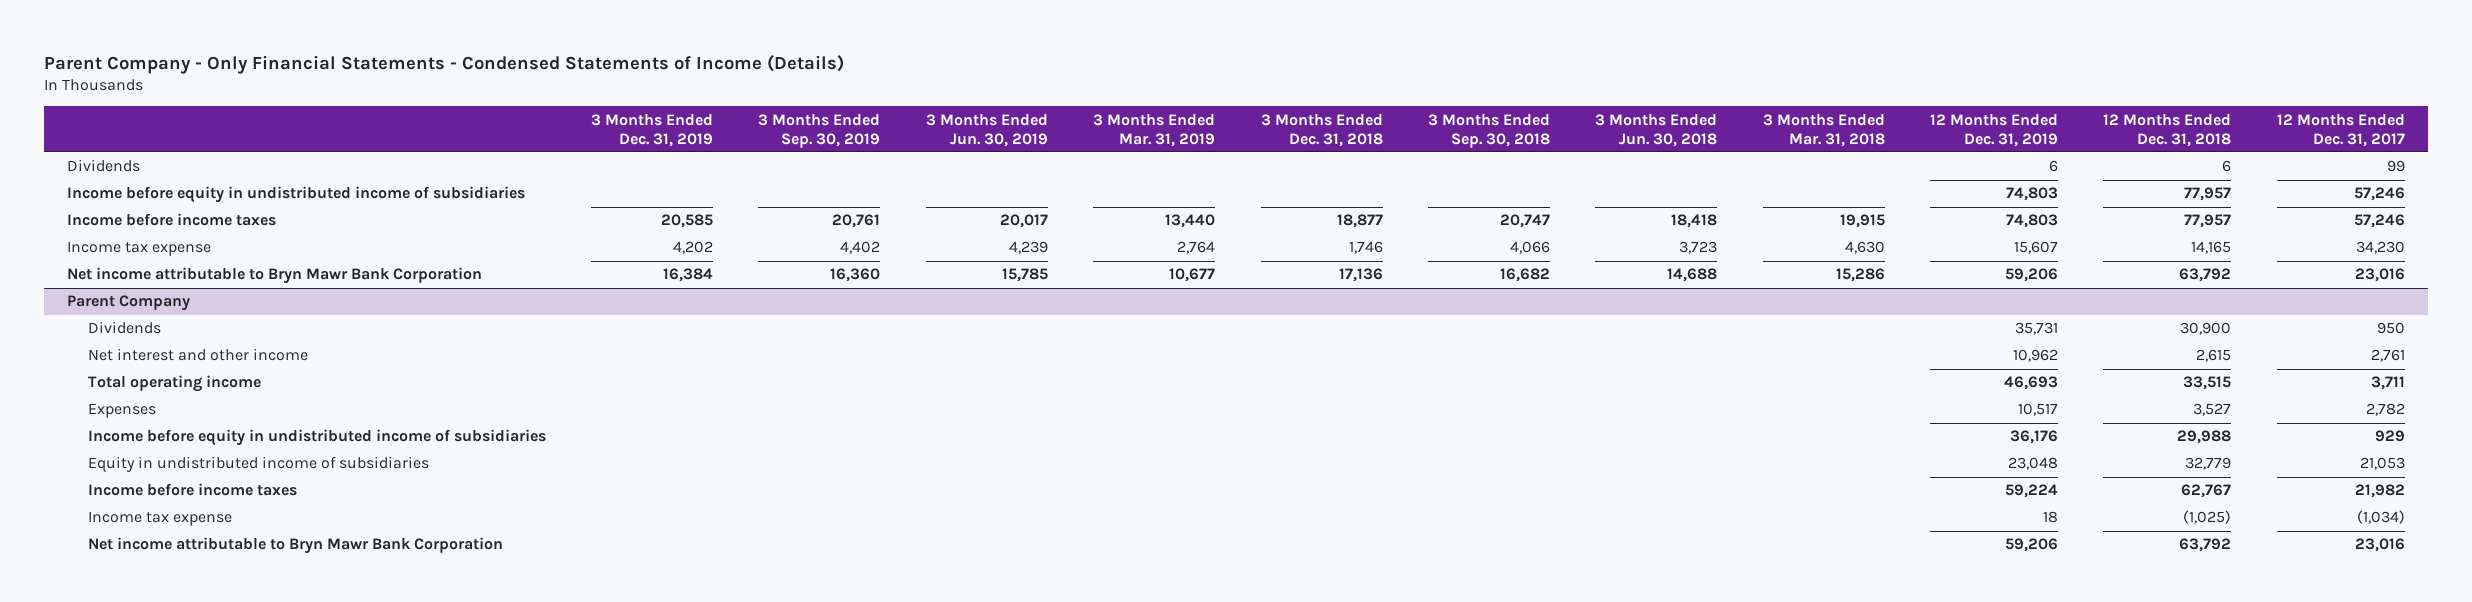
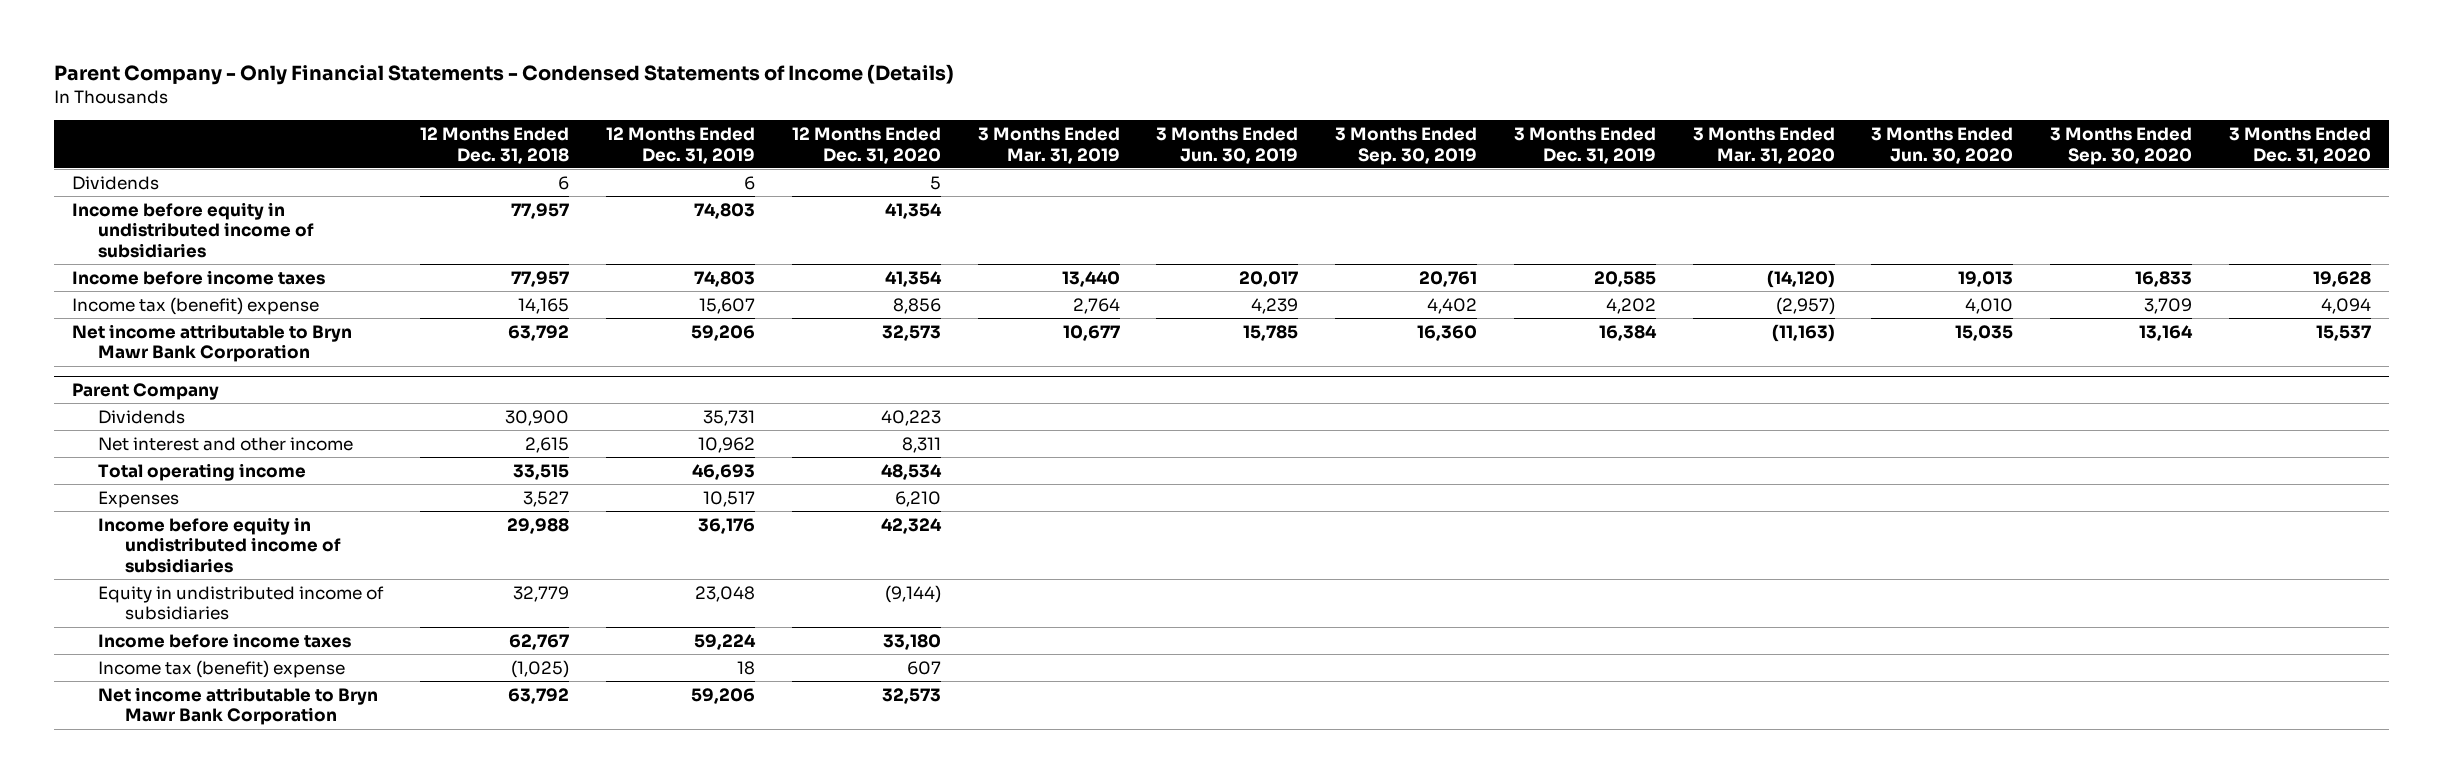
[1260,113,1383,147] 3 Months Ended Dec. 31, 2018 -> none
[1427,113,1550,148] 3 Months Ended Sep. 30, 2018 -> none
[1595,113,1718,147] 3 Months Ended Jun. 30, 2018 -> none
[1762,113,1885,147] 3 Months Ended Mar. 31, 2018 -> none
[2276,113,2405,147] 12 Months Ended Dec. 31, 2017 -> none
none -> [791,126,941,164] 12 Months Ended Dec. 31, 2020
none -> [1692,126,1835,164] 3 Months Ended Mar. 31, 2020
none -> [1871,126,2014,164] 3 Months Ended Jun. 30, 2020
none -> [2050,126,2193,165] 3 Months Ended Sep. 30, 2020
none -> [2228,126,2371,164] 3 Months Ended Dec. 31, 2020
[66,241,211,257] Income tax expense -> [72,296,320,315] Income tax (benefit) expense
[87,511,232,527] Income tax expense -> [98,659,346,678] Income tax (benefit) expense

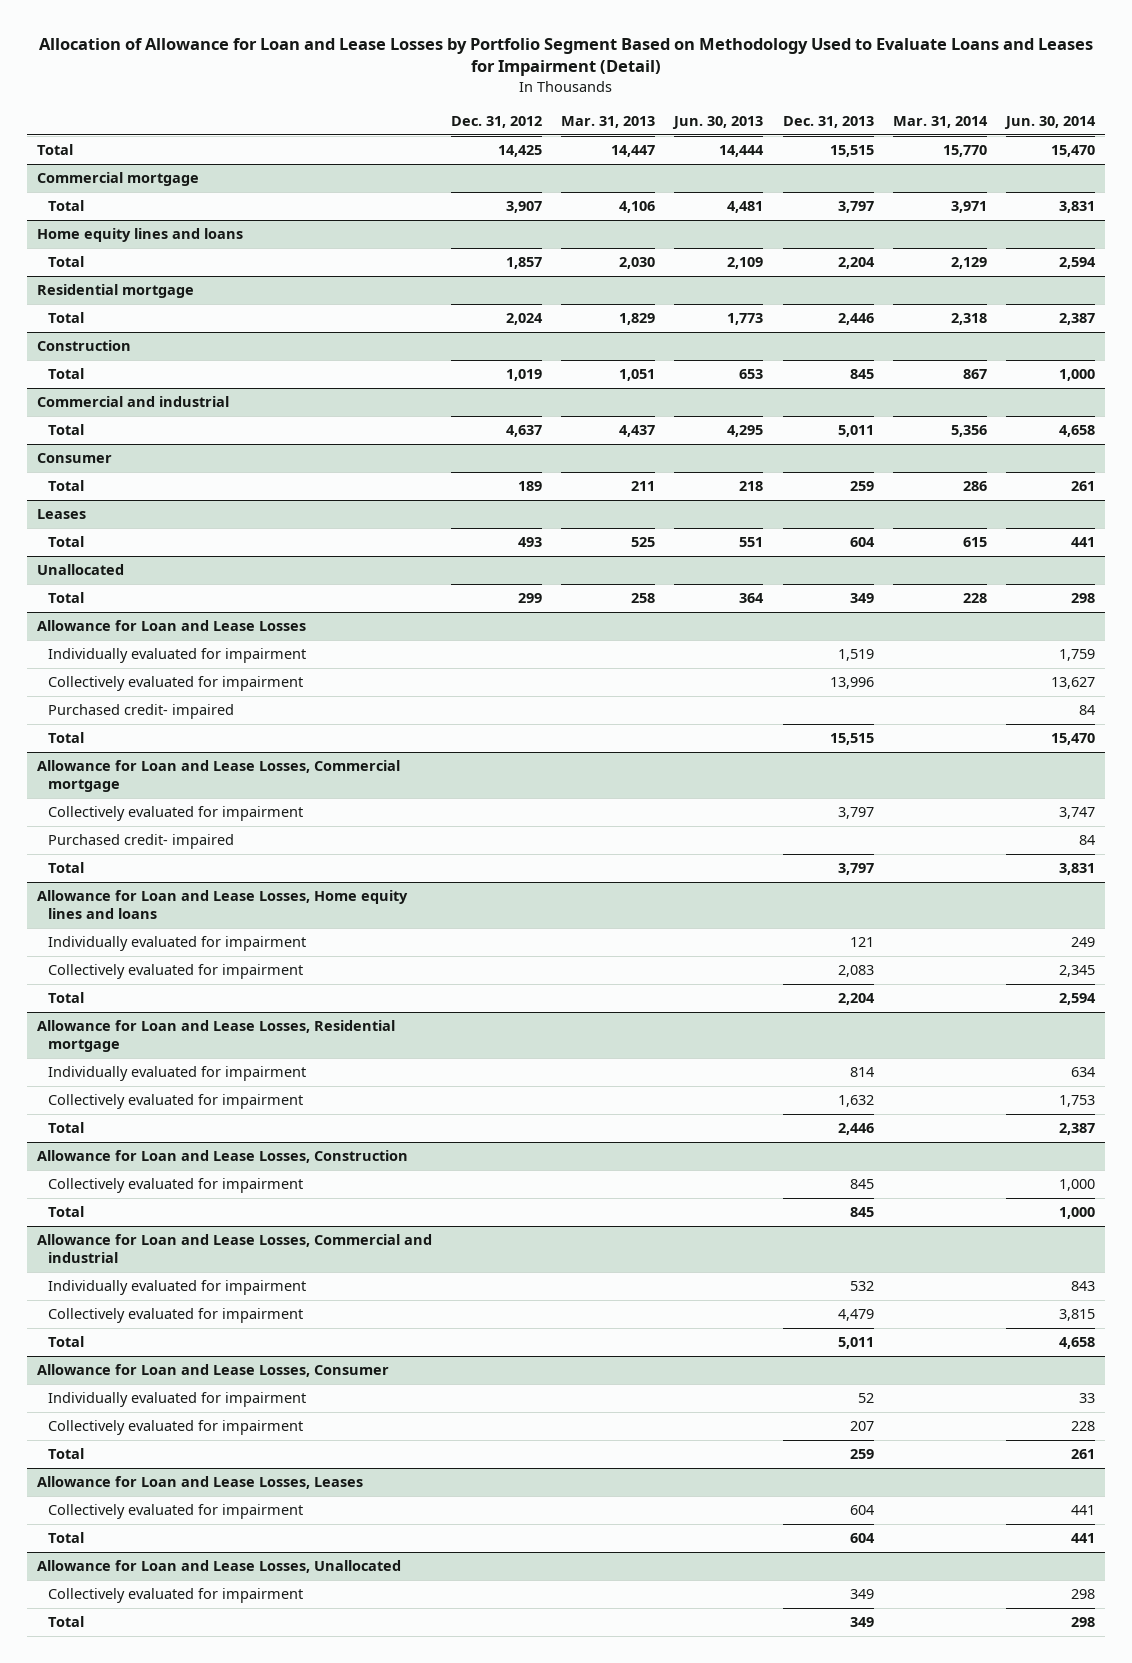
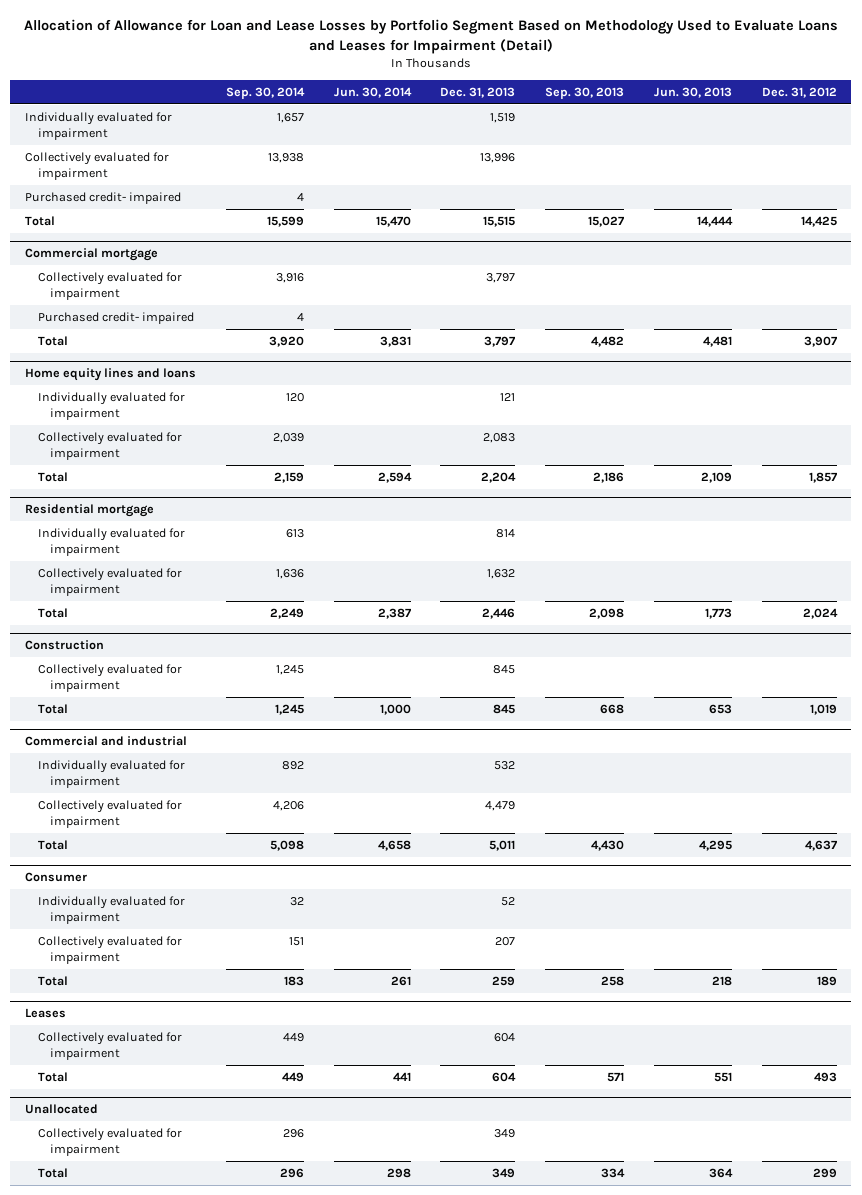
[561,115,656,128] Mar. 31, 2013 -> none
[892,115,988,128] Mar. 31, 2014 -> none
none -> [225,86,305,99] Sep. 30, 2014
none -> [545,86,625,99] Sep. 30, 2013
none -> [25,111,173,141] Individually evaluated for impairment
none -> [25,151,170,181] Collectively evaluated for impairment
none -> [25,191,182,204] Purchased credit- impaired
none -> [37,271,182,301] Collectively evaluated for impairment
none -> [37,311,194,324] Purchased credit- impaired
none -> [37,391,185,421] Individually evaluated for impairment
none -> [37,431,182,461] Collectively evaluated for impairment
none -> [37,527,185,557] Individually evaluated for impairment
none -> [37,567,182,597] Collectively evaluated for impairment
none -> [37,663,182,693] Collectively evaluated for impairment
none -> [37,759,185,789] Individually evaluated for impairment
none -> [37,799,182,829] Collectively evaluated for impairment
none -> [37,895,185,925] Individually evaluated for impairment
none -> [37,935,182,965] Collectively evaluated for impairment
none -> [37,1031,182,1061] Collectively evaluated for impairment
none -> [37,1127,182,1157] Collectively evaluated for impairment
[36,620,306,632] Allowance for Loan and Lease Losses -> none
[48,648,307,664] Individually evaluated for impairment -> none
[48,676,304,692] Collectively evaluated for impairment -> none
[48,704,235,720] Purchased credit- impaired -> none
[48,732,85,744] Total -> none
[36,760,400,793] Allowance for Loan and Lease Losses, Commercial mortgage -> none
[48,806,304,822] Collectively evaluated for impairment -> none
[48,834,235,850] Purchased credit- impaired -> none
[48,862,85,874] Total -> none
[36,890,408,920] Allowance for Loan and Lease Losses, Home equity lines and loans -> none
[48,936,307,952] Individually evaluated for impairment -> none
[48,964,304,980] Collectively evaluated for impairment -> none
[48,992,85,1004] Total -> none
[36,1020,395,1053] Allowance for Loan and Lease Losses, Residential mortgage -> none
[48,1066,307,1082] Individually evaluated for impairment -> none
[48,1094,304,1110] Collectively evaluated for impairment -> none
[48,1122,85,1134] Total -> none
[36,1150,408,1164] Allowance for Loan and Lease Losses, Construction -> none
[48,1178,304,1194] Collectively evaluated for impairment -> none
[48,1206,85,1218] Total -> none
[36,1234,432,1264] Allowance for Loan and Lease Losses, Commercial and industrial -> none
[48,1280,307,1296] Individually evaluated for impairment -> none
[48,1308,304,1324] Collectively evaluated for impairment -> none
[48,1336,85,1348] Total -> none
[36,1364,389,1378] Allowance for Loan and Lease Losses, Consumer -> none
[48,1392,307,1408] Individually evaluated for impairment -> none
[48,1420,304,1436] Collectively evaluated for impairment -> none
[48,1448,85,1460] Total -> none
[36,1476,363,1490] Allowance for Loan and Lease Losses, Leases -> none
[48,1504,304,1520] Collectively evaluated for impairment -> none
[48,1532,85,1544] Total -> none
[36,1560,401,1574] Allowance for Loan and Lease Losses, Unallocated -> none
[48,1588,304,1604] Collectively evaluated for impairment -> none
[48,1616,85,1628] Total -> none

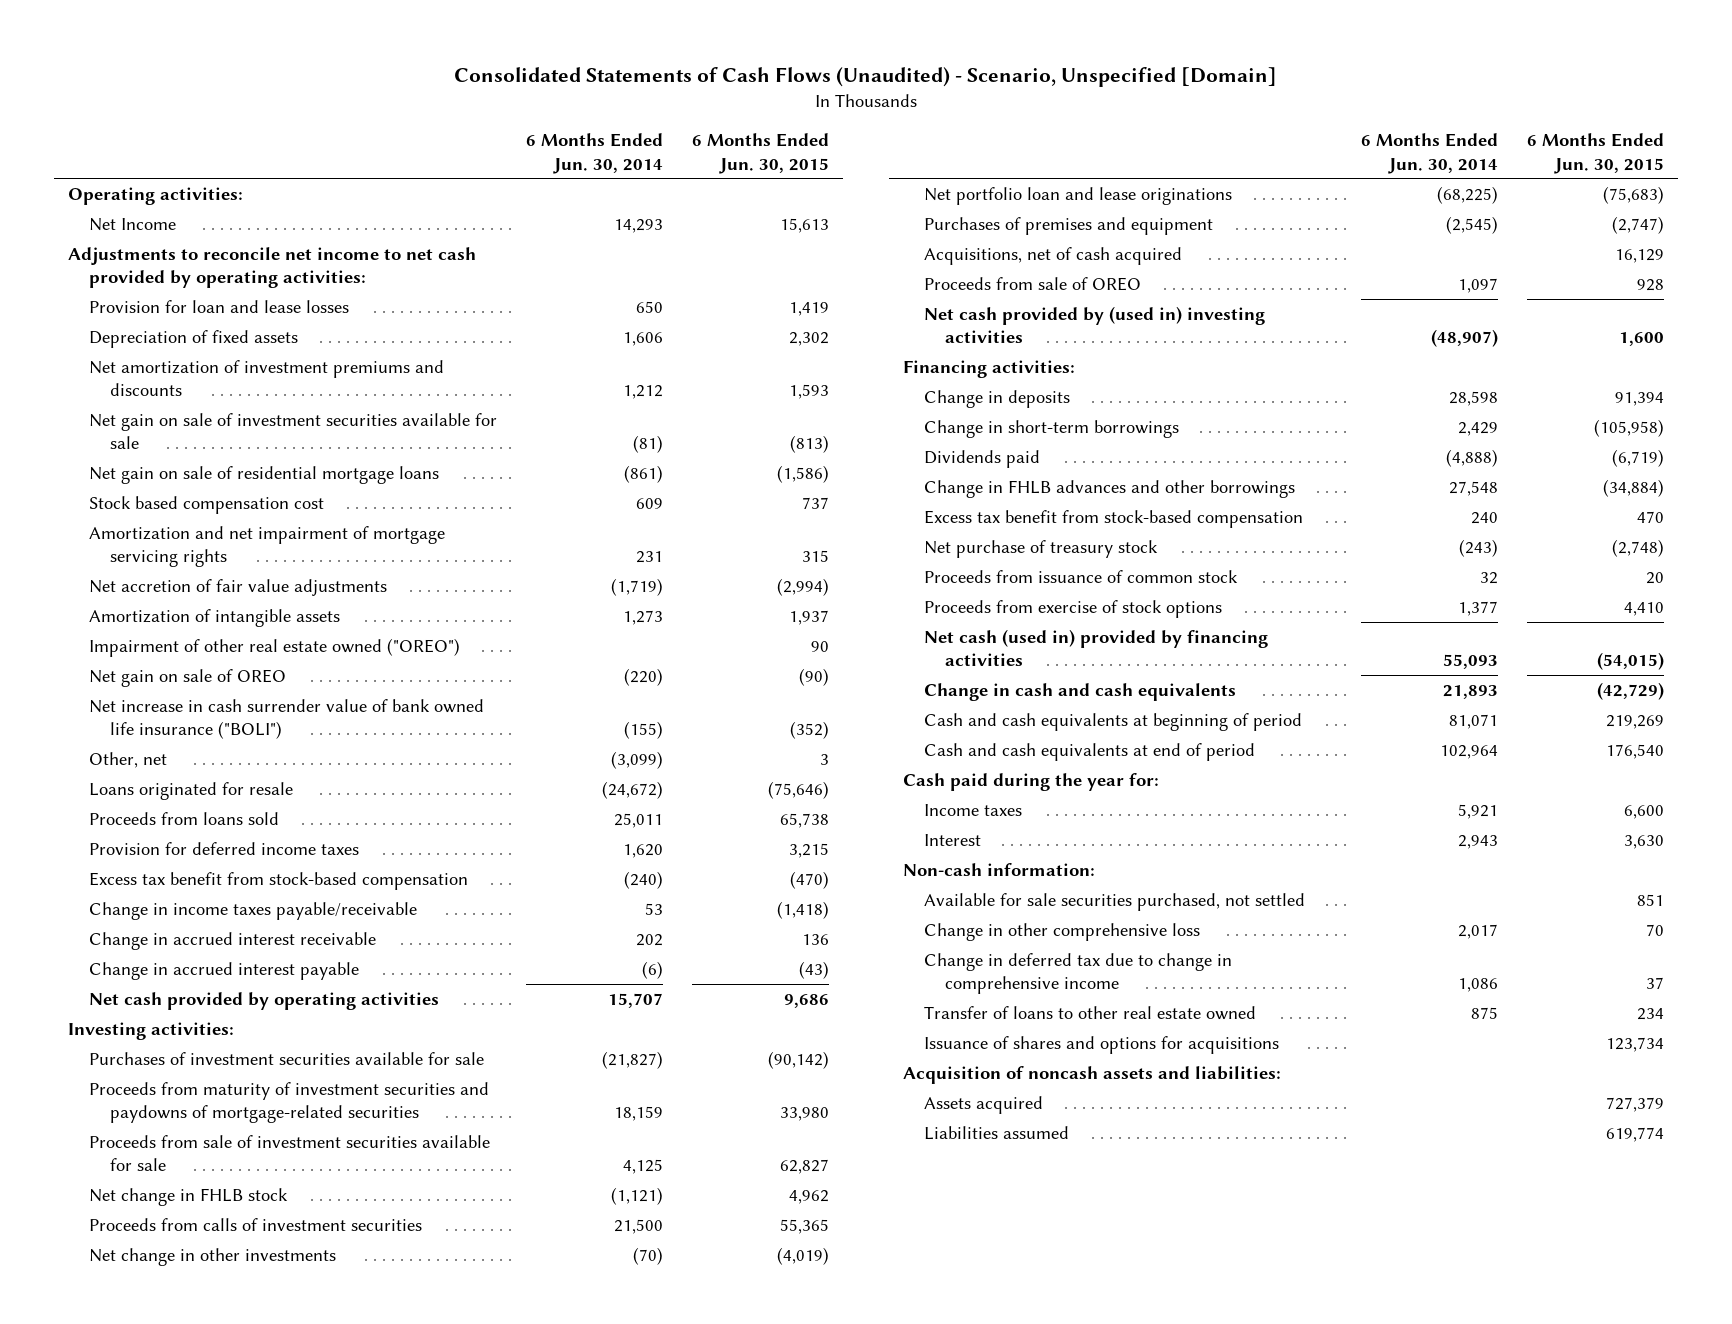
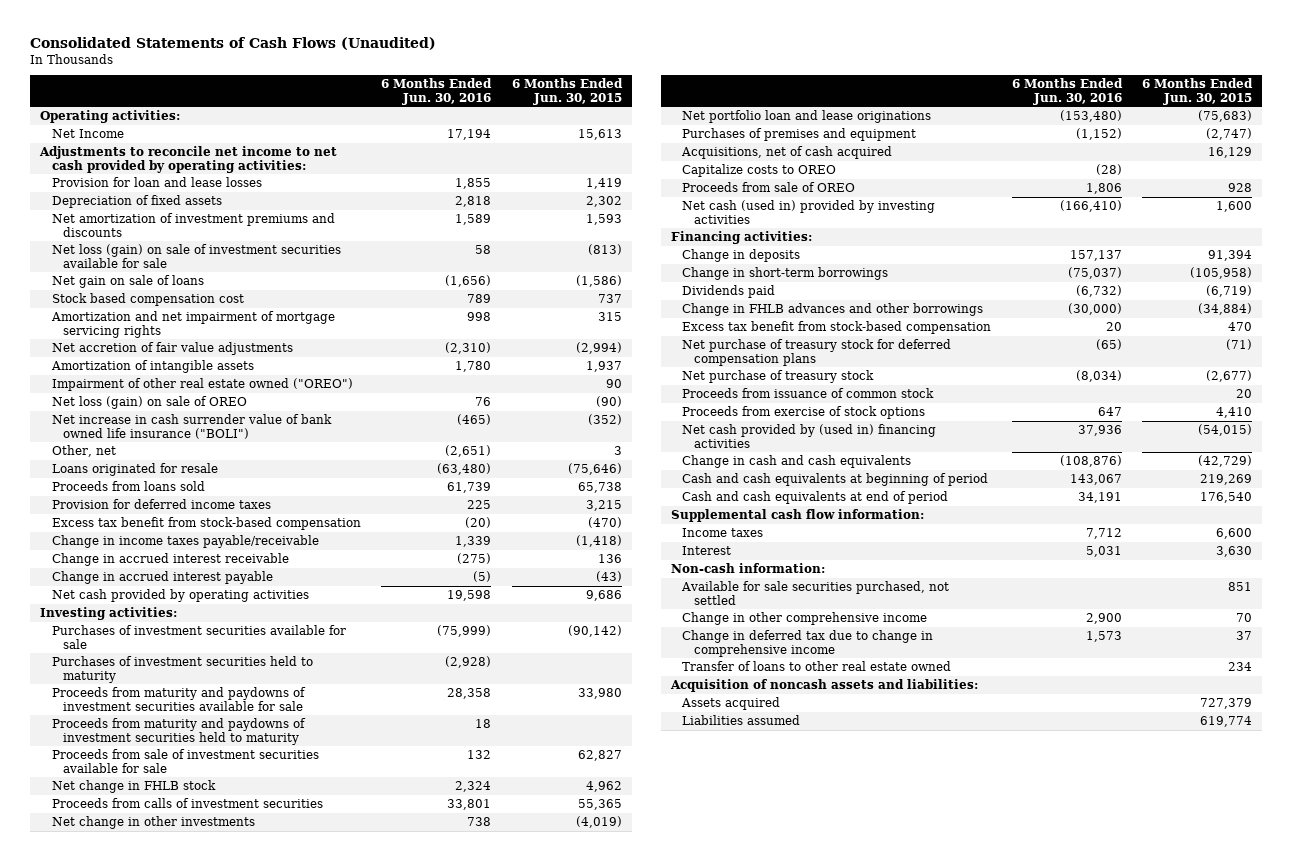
[454,67,1278,88] Consolidated Statements of Cash Flows (Unaudited) - Scenario, Unspecified [Domain] -> [30,37,437,51] Consolidated Statements of Cash Flows (Unaudited)
[525,133,663,174] 6 Months Ended Jun. 30, 2014 -> none
none -> [381,78,493,105] 6 Months Ended Jun. 30, 2016
[89,412,498,449] Net gain on sale of investment securities available for sale -> [51,244,341,268] Net loss (gain) on sale of investment securities available for sale
[89,465,440,484] Net gain on sale of residential mortgage loans -> [51,275,204,289] Net gain on sale of loans
[89,668,287,687] Net gain on sale of OREO -> [51,396,247,410] Net loss (gain) on sale of OREO
none -> [51,656,313,683] Purchases of investment securities held to maturity
[89,1081,490,1123] Proceeds from maturity of investment securities and paydowns of mortgage-related securities -> [51,687,306,711] Proceeds from maturity and paydowns of investment securities available for sale
none -> [51,718,306,745] Proceeds from maturity and paydowns of investment securities held to maturity
none -> [682,164,837,178] Capitalize costs to OREO
[924,305,1266,343] Net cash provided by (used in) investing activities -> [682,200,936,224] Net cash (used in) provided by investing activities
none -> [682,339,952,366] Net purchase of treasury stock for deferred compensation plans
[1611,538,1664,557] (2,748) -> [1206,370,1253,383] (2,677)
[924,628,1269,666] Net cash (used in) provided by financing activities -> [682,424,937,448] Net cash provided by (used in) financing activities
[903,772,1160,791] Cash paid during the year for: -> none
none -> [670,509,924,523] Supplemental cash flow information:
[924,922,1201,941] Change in other comprehensive loss -> [682,612,928,626] Change in other comprehensive income
[924,1035,1280,1054] Issuance of shares and options for acquisitions -> none

